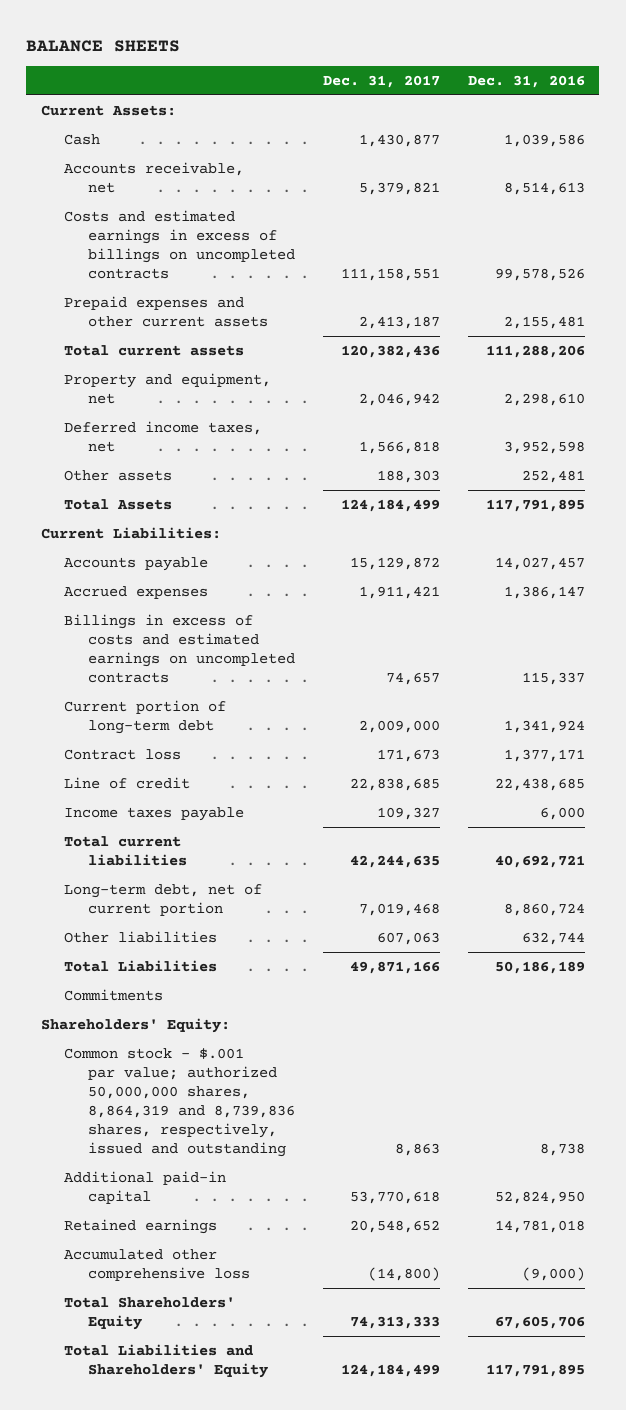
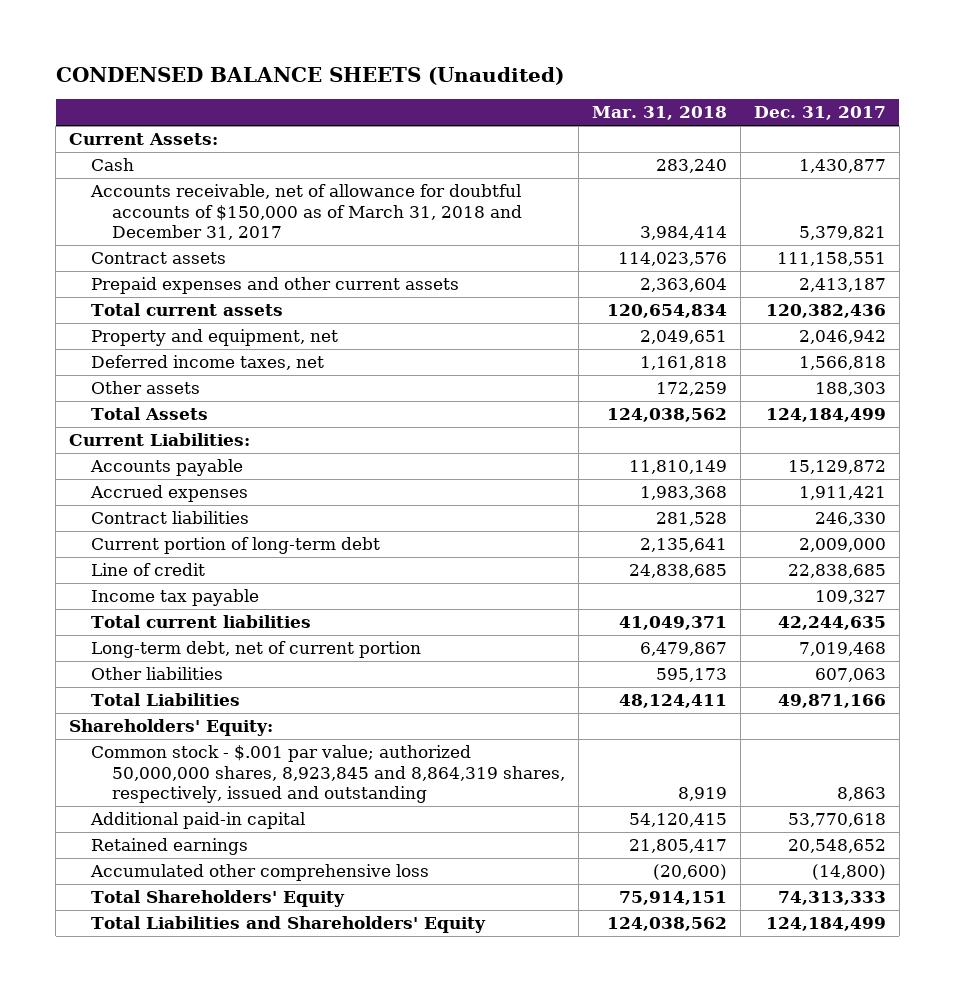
[26,39,181,52] BALANCE SHEETS -> [55,67,564,86] CONDENSED BALANCE SHEETS (Unaudited)
[468,75,586,89] Dec. 31, 2016 -> none
none -> [592,106,728,121] Mar. 31, 2018
[64,161,245,193] Accounts receivable, net -> [89,184,523,241] Accounts receivable, net of allowance for doubtful accounts of $150,000 as of March 31, 2018 and December 31, 2017
[64,209,295,279] Costs and estimated earnings in excess of billings on uncompleted contracts -> [90,252,226,265] Contract assets
[64,613,295,683] Billings in excess of costs and estimated earnings on uncompleted contracts -> none
none -> [90,511,249,525] Contract liabilities
[64,748,182,760] Contract loss -> none
[64,806,245,821] Income taxes payable -> [90,589,259,607] Income tax payable
[64,988,164,1001] Commitments -> none
[64,1047,295,1157] Common stock - $.001 par value; authorized 50,000,000 shares, 8,864,319 and 8,739,836 shares, respectively, issued and outstanding -> [90,745,566,804] Common stock - $.001 par value; authorized 50,000,000 shares, 8,923,845 and 8,864,319 shares, respectively, issued and outstanding

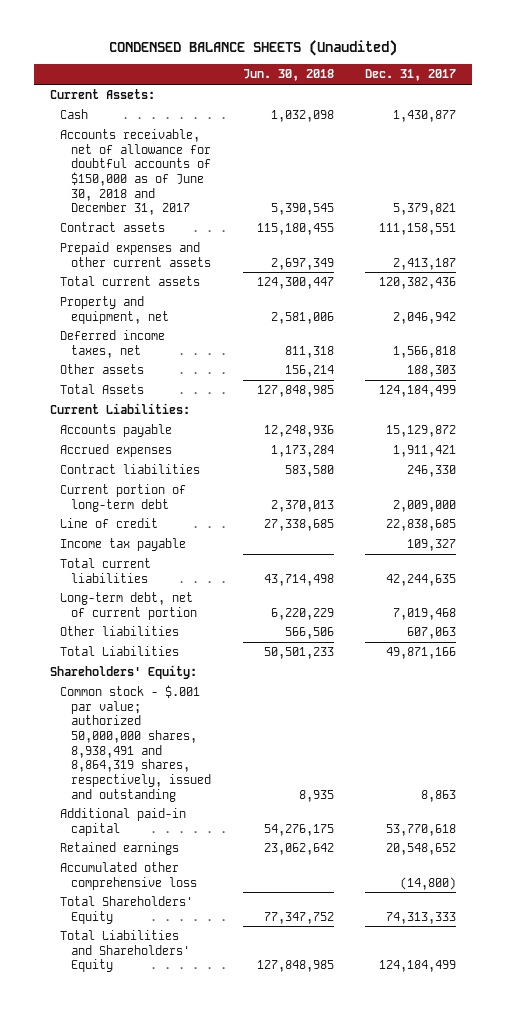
[592,106,728,121] Mar. 31, 2018 -> none
none -> [242,69,334,82] Jun. 30, 2018
[89,184,523,241] Accounts receivable, net of allowance for doubtful accounts of $150,000 as of March 31, 2018 and December 31, 2017 -> [60,129,211,216] Accounts receivable, net of allowance for doubtful accounts of $150,000 as of June 30, 2018 and December 31, 2017
[90,745,566,804] Common stock - $.001 par value; authorized 50,000,000 shares, 8,923,845 and 8,864,319 shares, respectively, issued and outstanding -> [60,685,211,802] Common stock - $.001 par value; authorized 50,000,000 shares, 8,938,491 and 8,864,319 shares, respectively, issued and outstanding

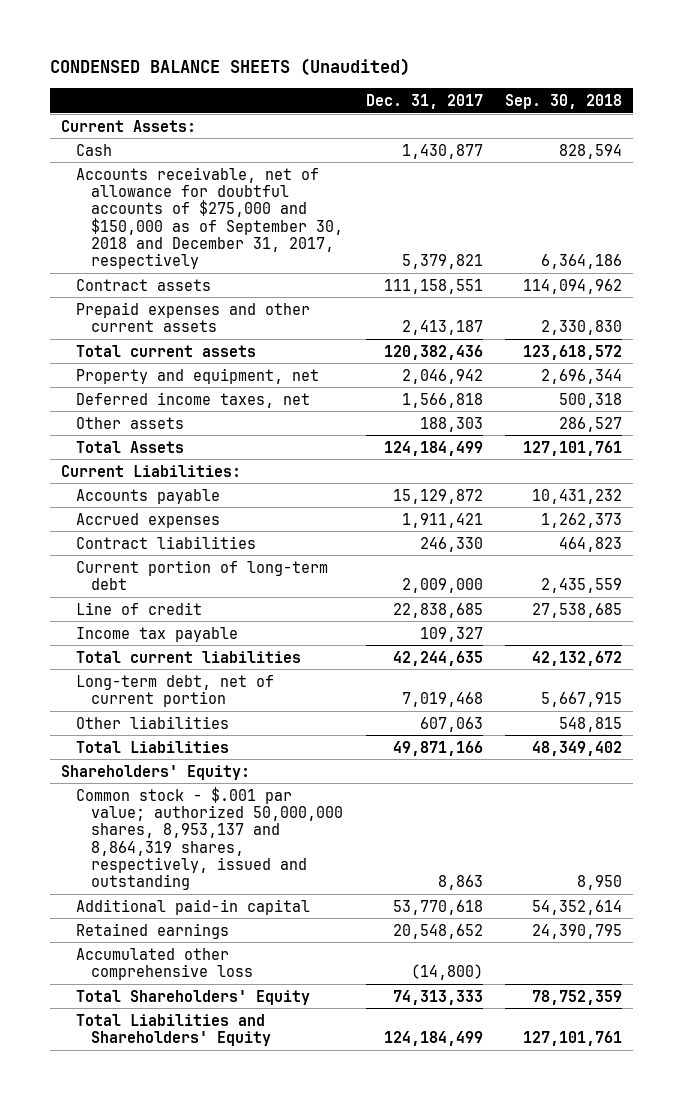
[242,69,334,82] Jun. 30, 2018 -> none
none -> [505,94,623,110] Sep. 30, 2018
[60,129,211,216] Accounts receivable, net of allowance for doubtful accounts of $150,000 as of June 30, 2018 and December 31, 2017 -> [76,166,344,270] Accounts receivable, net of allowance for doubtful accounts of $275,000 and $150,000 as of September 30, 2018 and December 31, 2017, respectively
[60,685,211,802] Common stock - $.001 par value; authorized 50,000,000 shares, 8,938,491 and 8,864,319 shares, respectively, issued and outstanding -> [76,786,344,891] Common stock - $.001 par value; authorized 50,000,000 shares, 8,953,137 and 8,864,319 shares, respectively, issued and outstanding

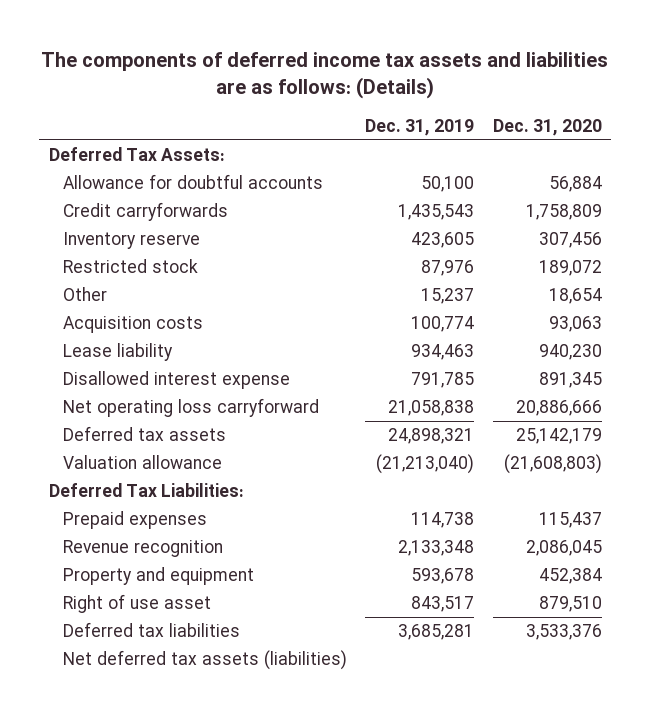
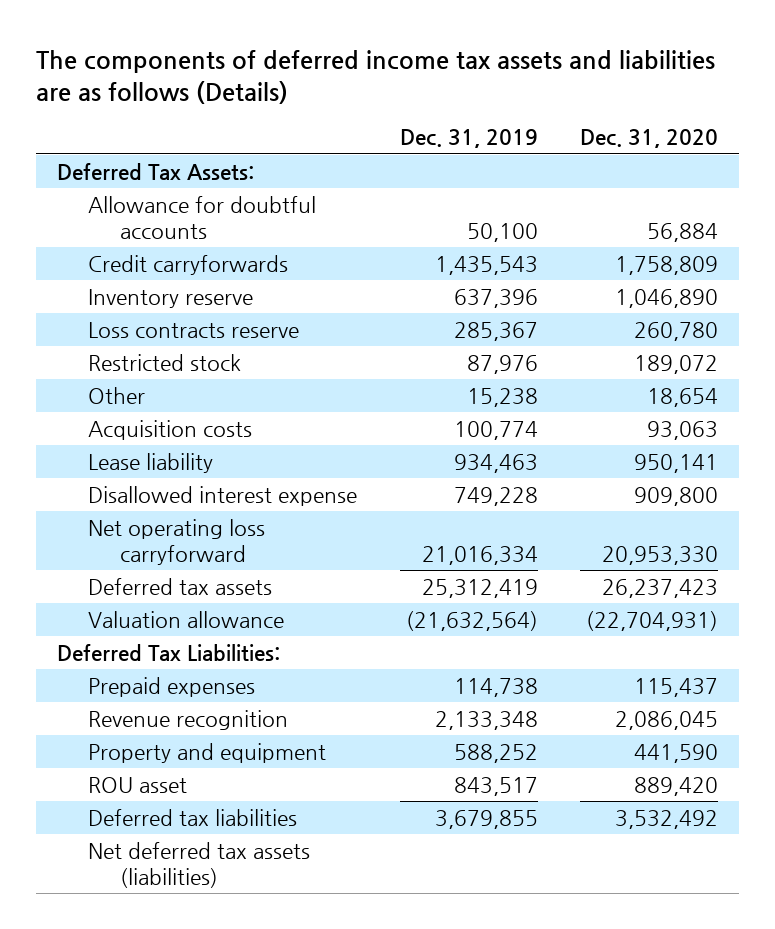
[41,51,609,99] The components of deferred income tax assets and liabilities are as follows: (Details) -> [35,49,715,104] The components of deferred income tax assets and liabilities are as follows (Details)
[411,232,475,249] 423,605 -> [453,288,538,308] 637,396
[538,232,602,249] 307,456 -> [615,288,719,308] 1,046,890
none -> [88,321,300,338] Loss contracts reserve
[421,288,475,305] 15,237 -> [466,387,538,407] 15,238
[538,344,602,361] 940,230 -> [634,453,719,473] 950,141
[411,372,475,389] 791,785 -> [453,486,538,506] 749,228
[538,372,602,389] 891,345 -> [634,486,719,506] 909,800
[388,400,475,417] 21,058,838 -> [421,545,538,565] 21,016,334
[515,400,602,417] 20,886,666 -> [602,545,719,565] 20,953,330
[388,428,475,445] 24,898,321 -> [421,578,538,598] 25,312,419
[515,428,602,445] 25,142,179 -> [602,578,719,598] 26,237,423
[376,454,475,475] (21,213,040) -> [405,610,538,631] (21,632,564)
[503,454,602,475] (21,608,803) -> [586,610,719,631] (22,704,931)
[411,568,475,585] 593,678 -> [453,743,538,763] 588,252
[538,568,602,585] 452,384 -> [634,743,719,763] 441,590
[62,594,211,614] Right of use asset -> [88,776,188,793] ROU asset
[538,596,602,613] 879,510 -> [634,776,719,796] 889,420
[398,624,475,641] 3,685,281 -> [434,809,538,829] 3,679,855
[525,624,602,641] 3,533,376 -> [615,809,719,829] 3,532,492

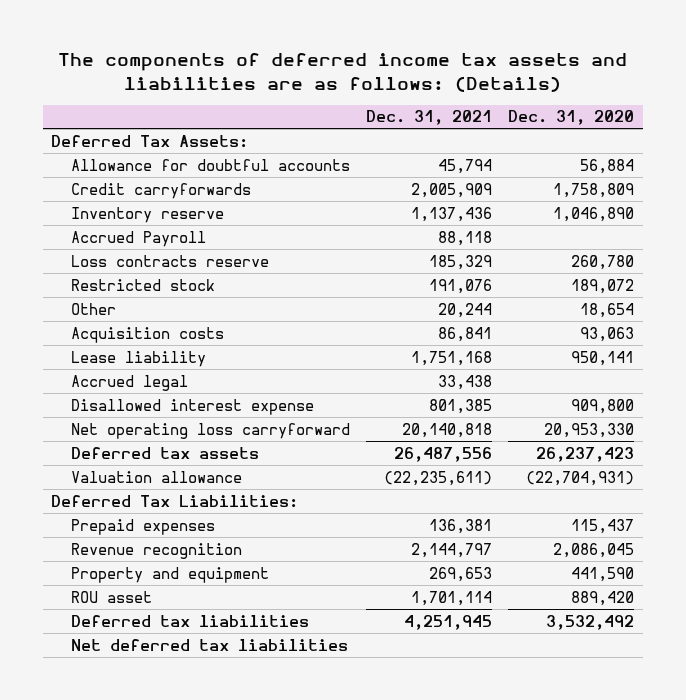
[35,49,715,104] The components of deferred income tax assets and liabilities are as follows (Details) -> [57,53,627,92] The components of deferred income tax assets and liabilities are as follows: (Details)
[399,129,538,149] Dec. 31, 2019 -> none
none -> [366,110,493,126] Dec. 31, 2021
none -> [70,230,206,247] Accrued Payroll
none -> [70,374,188,391] Accrued legal
[88,841,311,888] Net deferred tax assets (liabilities) -> [70,638,348,651] Net deferred tax liabilities

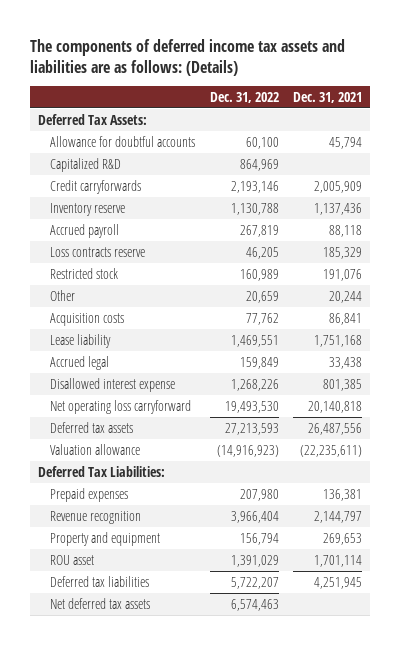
[508,110,635,126] Dec. 31, 2020 -> none
none -> [209,92,279,104] Dec. 31, 2022
none -> [49,157,121,172] Capitalized R&D
[70,230,206,247] Accrued Payroll -> [49,223,119,238] Accrued payroll
[70,638,348,651] Net deferred tax liabilities -> [49,597,150,609] Net deferred tax assets

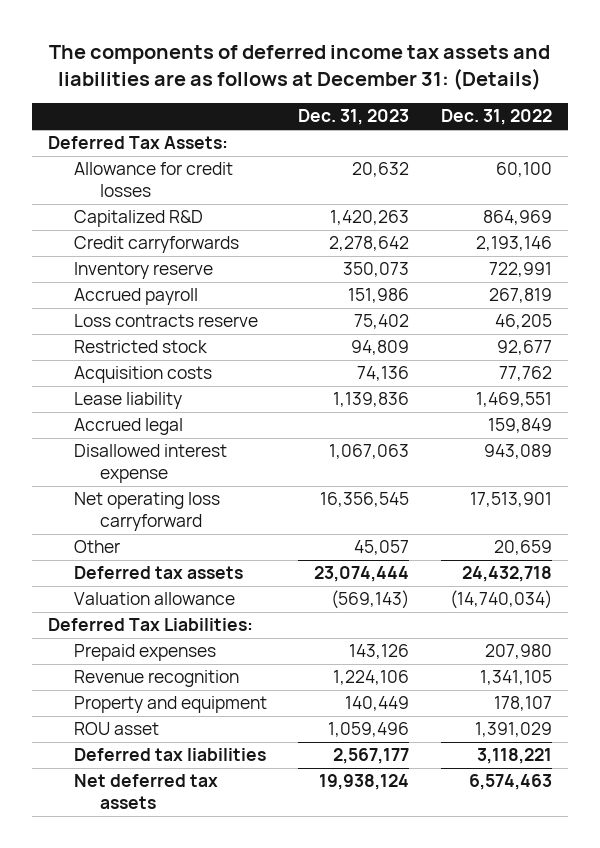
[30,38,346,76] The components of deferred income tax assets and liabilities are as follows: (Details) -> [48,44,550,90] The components of deferred income tax assets and liabilities are as follows at December 31: (Details)
[293,92,363,104] Dec. 31, 2021 -> none
none -> [298,109,410,126] Dec. 31, 2023
[49,135,195,147] Allowance for doubtful accounts -> [73,162,233,197] Allowance for credit losses
[230,202,279,215] 1,130,788 -> [489,262,553,278] 722,991
[239,268,279,281] 160,989 -> [497,340,553,356] 92,677
[230,378,279,391] 1,268,226 -> [484,444,553,460] 943,089
[224,400,279,413] 19,493,530 -> [470,492,553,508] 17,513,901
[49,289,75,301] Other -> [73,540,120,554] Other
[224,422,279,435] 27,213,593 -> [462,566,553,583] 24,432,718
[216,444,279,457] (14,916,923) -> [450,590,553,610] (14,740,034)
[230,510,279,523] 3,966,404 -> [480,670,553,686] 1,341,105
[239,532,279,545] 156,794 -> [494,696,553,712] 178,107
[230,576,279,589] 5,722,207 -> [477,748,553,765] 3,118,221

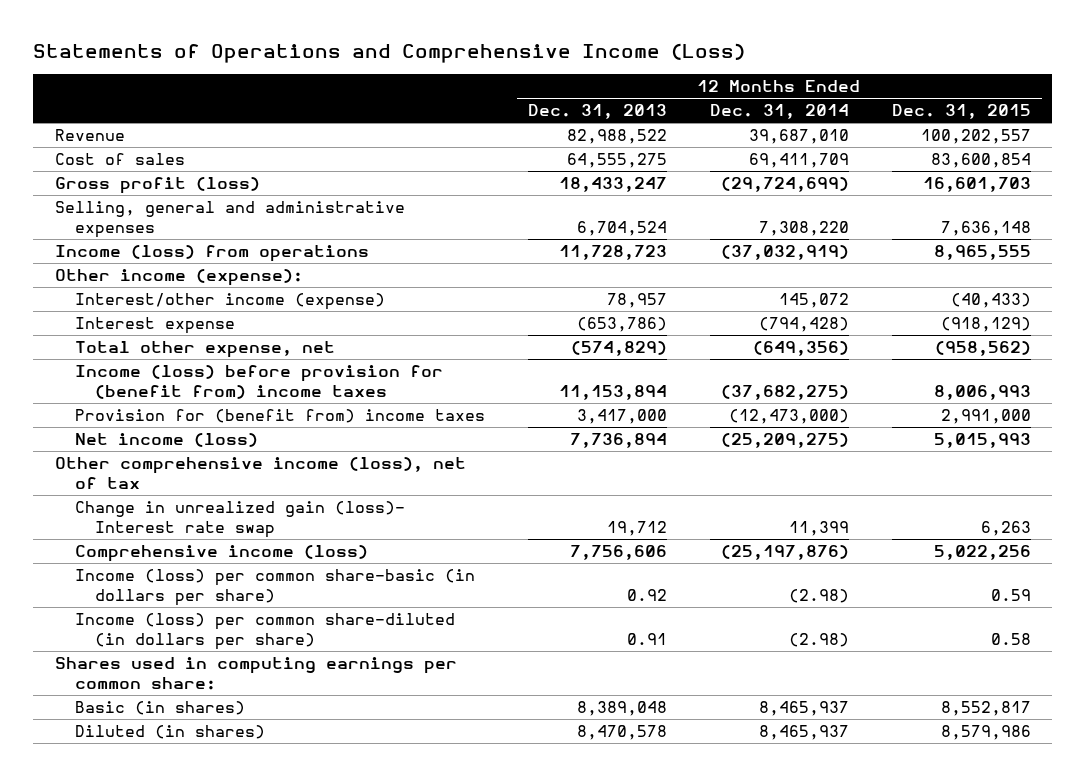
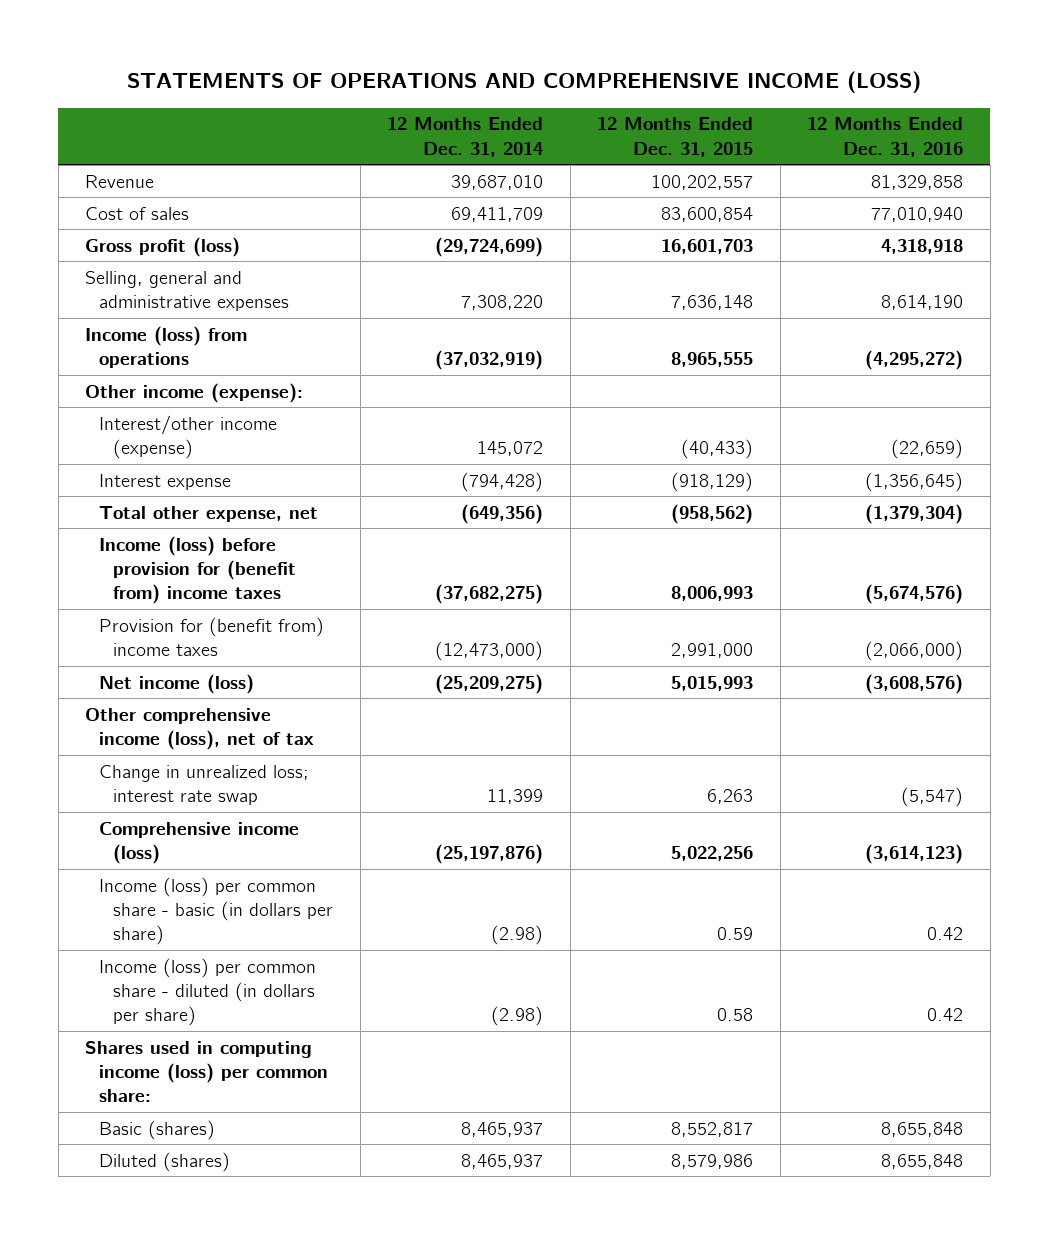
[33,42,746,63] Statements of Operations and Comprehensive Income (Loss) -> [127,71,922,94] STATEMENTS OF OPERATIONS AND COMPREHENSIVE INCOME (LOSS)
[527,104,667,120] Dec. 31, 2013 -> none
none -> [807,117,964,157] 12 Months Ended Dec. 31, 2016
[74,501,405,538] Change in unrealized gain (loss)- Interest rate swap -> [99,764,310,806] Change in unrealized loss; interest rate swap
[74,569,475,606] Income (loss) per common share-basic (in dollars per share) -> [99,876,334,946] Income (loss) per common share - basic (in dollars per share)
[74,613,455,650] Income (loss) per common share-diluted (in dollars per share) -> [99,957,317,1027] Income (loss) per common share - diluted (in dollars per share)
[54,657,457,690] Shares used in computing earnings per common share: -> [85,1040,329,1103] Shares used in computing income (loss) per common share:
[74,701,245,716] Basic (in shares) -> [99,1119,216,1140] Basic (shares)
[74,725,265,740] Diluted (in shares) -> [99,1151,231,1172] Diluted (shares)

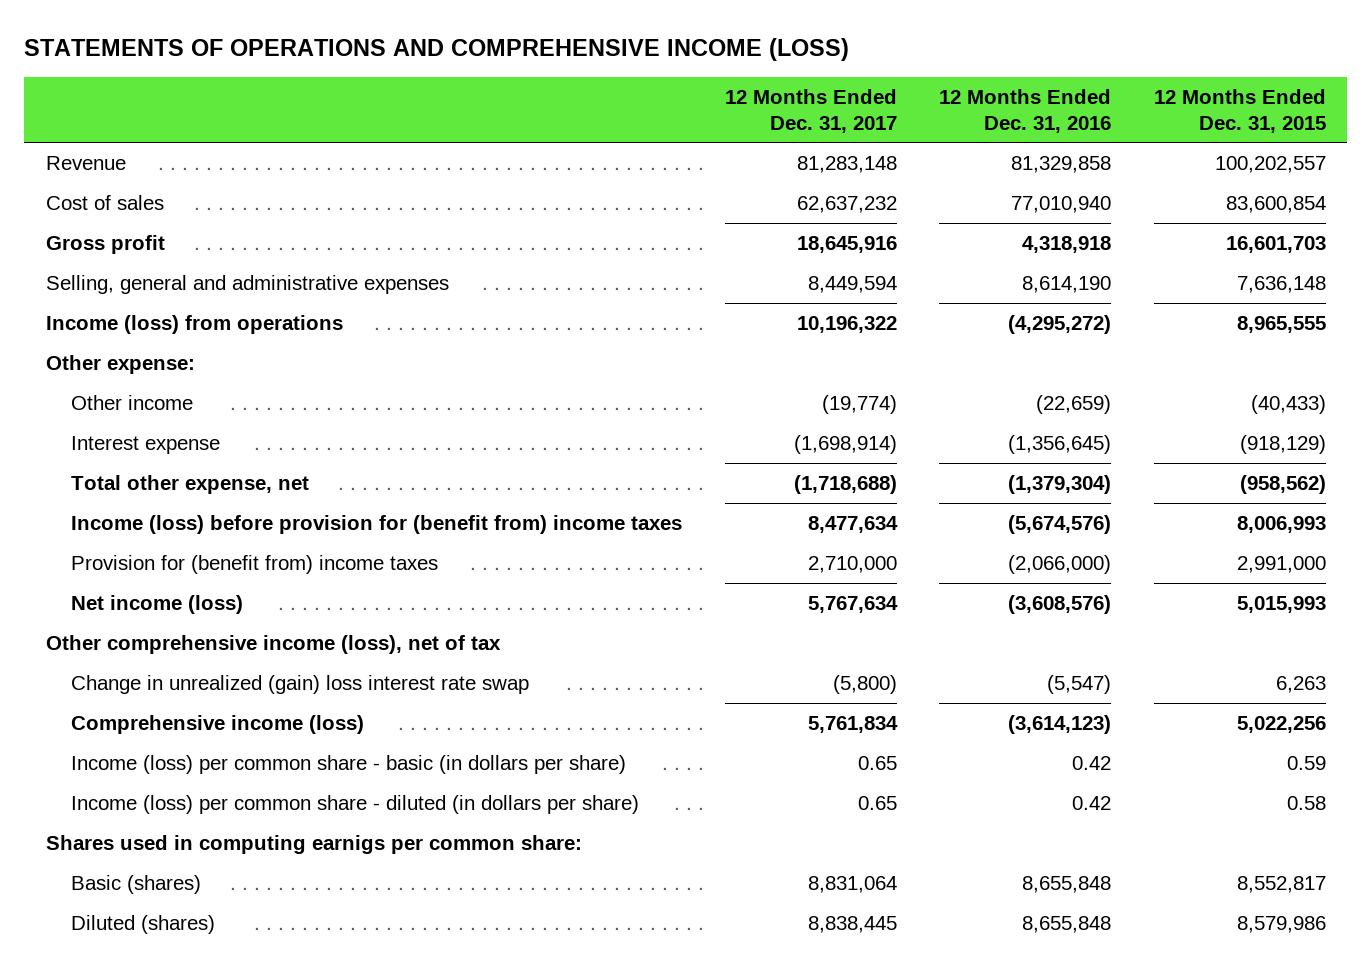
[387,117,544,157] 12 Months Ended Dec. 31, 2014 -> none
none -> [724,89,897,133] 12 Months Ended Dec. 31, 2017
[85,236,241,257] Gross profit (loss) -> [45,234,165,254] Gross profit
[85,382,304,403] Other income (expense): -> [45,354,195,374] Other expense:
[99,414,278,460] Interest/other income (expense) -> [71,394,194,410] Other income
[99,764,310,806] Change in unrealized loss; interest rate swap -> [71,674,530,694] Change in unrealized (gain) loss interest rate swap
[85,1040,329,1103] Shares used in computing income (loss) per common share: -> [45,834,582,854] Shares used in computing earnigs per common share:

